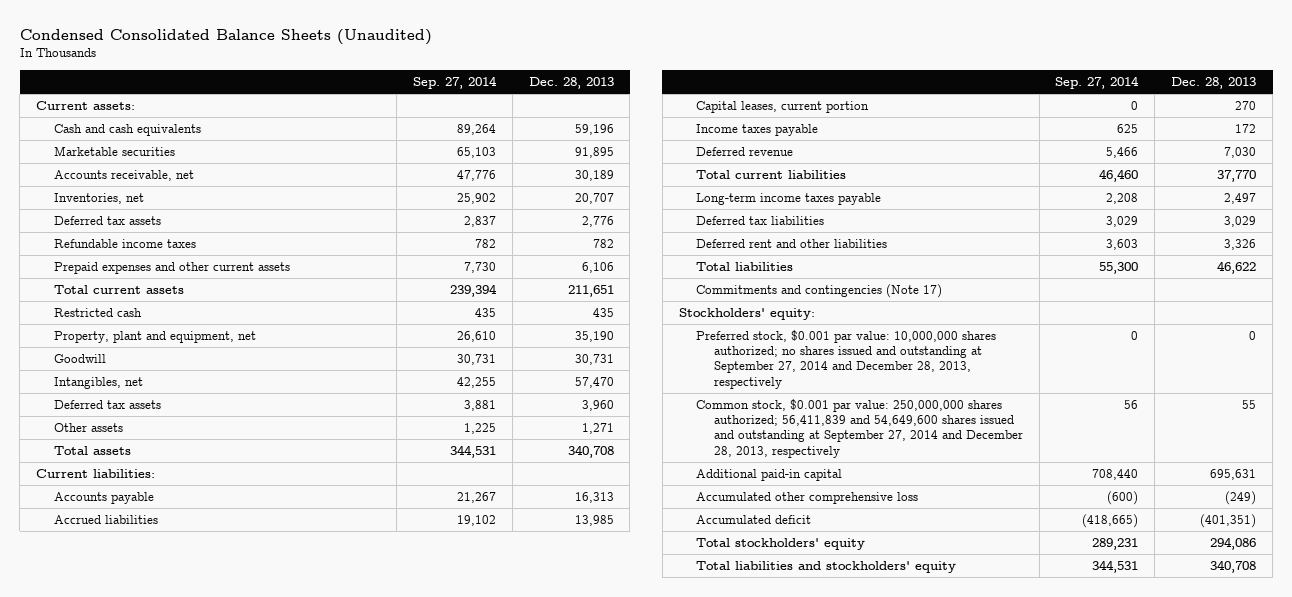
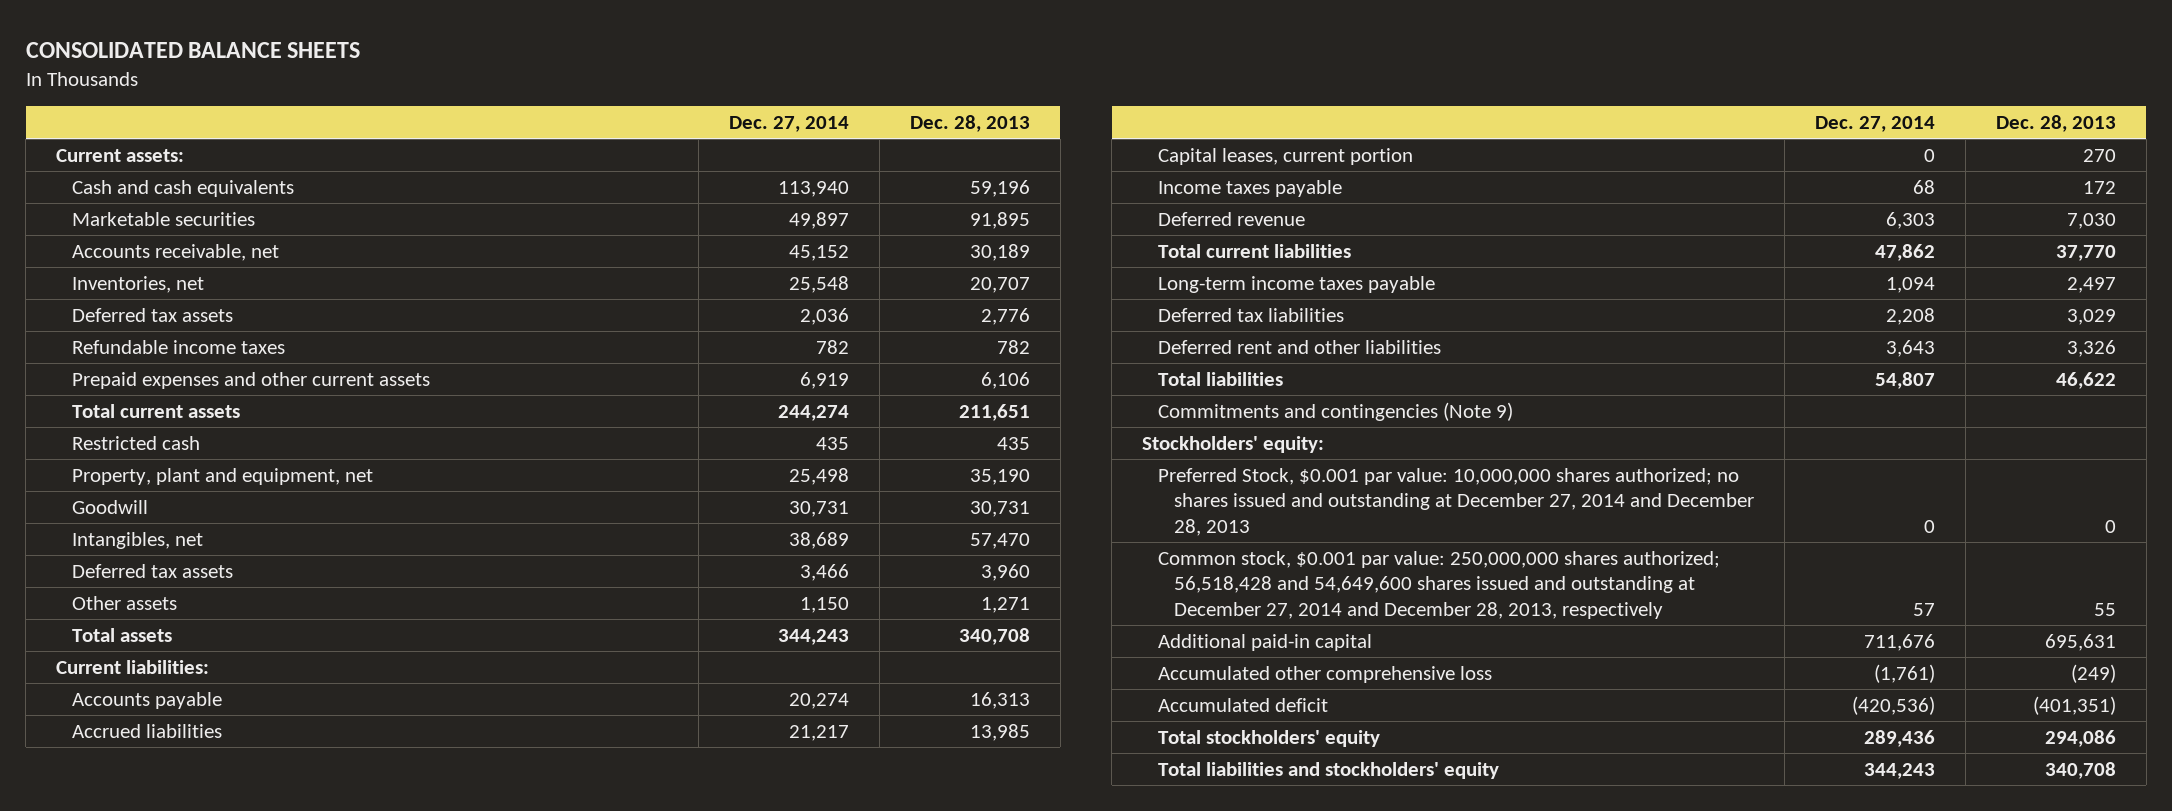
[19,28,432,45] Condensed Consolidated Balance Sheets (Unaudited) -> [25,41,360,58] CONSOLIDATED BALANCE SHEETS
[412,76,497,90] Sep. 27, 2014 -> none
none -> [729,115,850,132] Dec. 27, 2014
[696,283,943,298] Commitments and contingencies (Note 17) -> [1158,401,1514,421] Commitments and contingencies (Note 9)
[696,329,997,389] Preferred stock, $0.001 par value: 10,000,000 shares authorized; no shares issued and outstanding at September 27, 2014 and December 28, 2013, respectively -> [1158,467,1755,536] Preferred Stock, $0.001 par value: 10,000,000 shares authorized; no shares issued and outstanding at December 27, 2014 and December 28, 2013
[696,398,1023,458] Common stock, $0.001 par value: 250,000,000 shares authorized; 56,411,839 and 54,649,600 shares issued and outstanding at September 27, 2014 and December 28, 2013, respectively -> [1158,550,1721,619] Common stock, $0.001 par value: 250,000,000 shares authorized; 56,518,428 and 54,649,600 shares issued and outstanding at December 27, 2014 and December 28, 2013, respectively

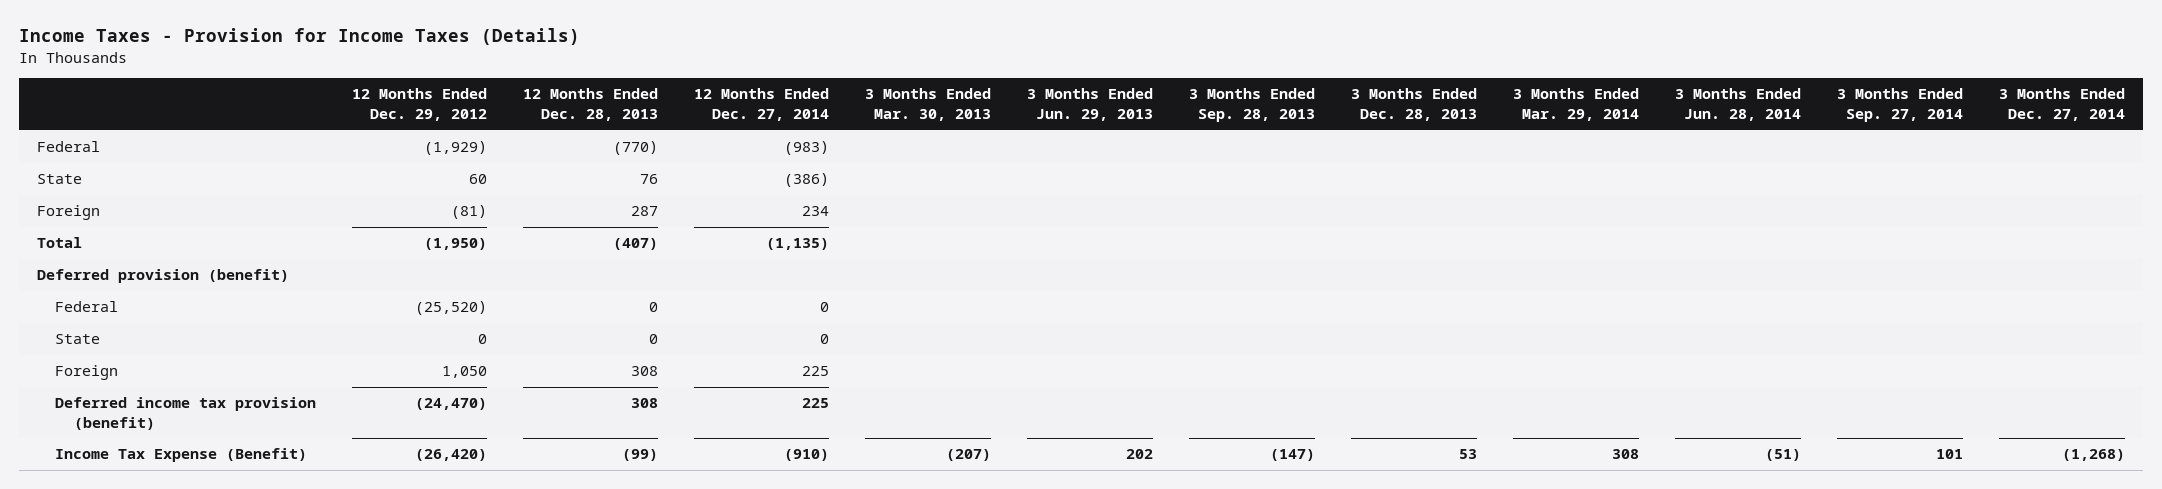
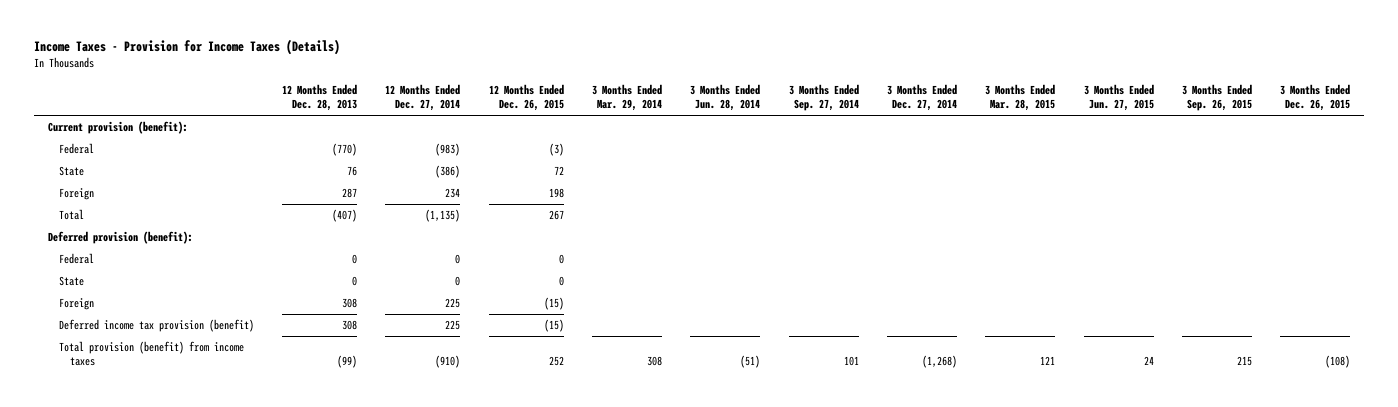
[352,88,488,122] 12 Months Ended Dec. 29, 2012 -> none
[865,88,992,122] 3 Months Ended Mar. 30, 2013 -> none
[1027,88,1154,122] 3 Months Ended Jun. 29, 2013 -> none
[1189,88,1316,123] 3 Months Ended Sep. 28, 2013 -> none
[1351,88,1478,122] 3 Months Ended Dec. 28, 2013 -> none
none -> [488,83,564,111] 12 Months Ended Dec. 26, 2015
none -> [985,83,1056,111] 3 Months Ended Mar. 28, 2015
none -> [1083,83,1154,111] 3 Months Ended Jun. 27, 2015
none -> [1181,83,1252,111] 3 Months Ended Sep. 26, 2015
none -> [1280,83,1351,111] 3 Months Ended Dec. 26, 2015
none -> [47,121,188,135] Current provision (benefit):
[36,269,289,284] Deferred provision (benefit) -> [47,231,193,245] Deferred provision (benefit):
[55,448,308,463] Income Tax Expense (Benefit) -> [58,341,244,367] Total provision (benefit) from income taxes

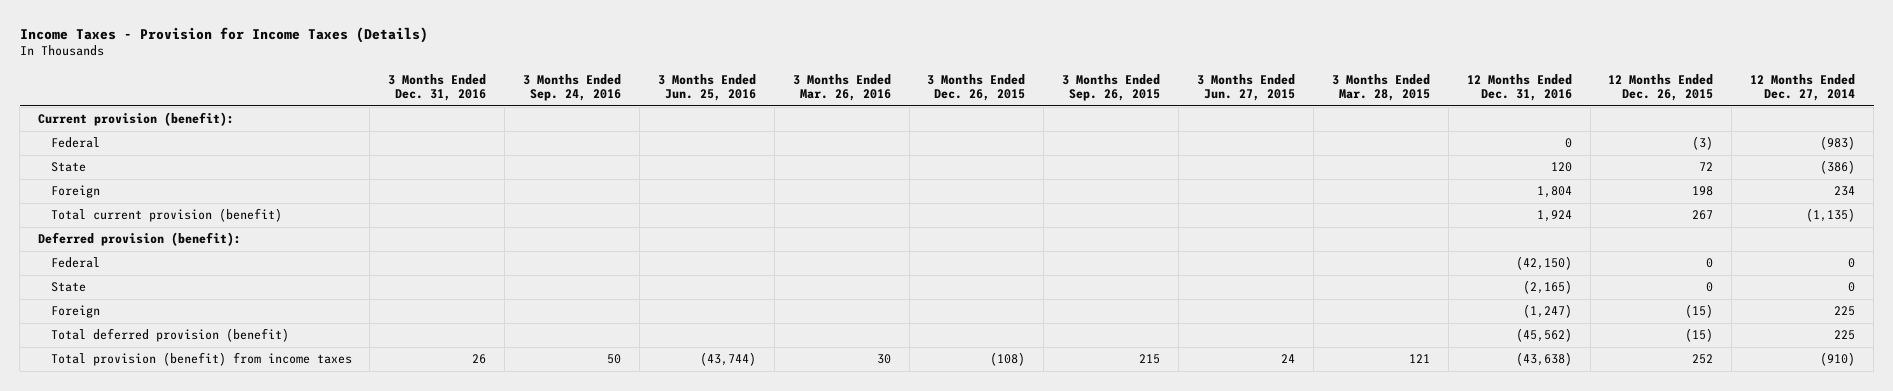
[282,83,358,111] 12 Months Ended Dec. 28, 2013 -> none
[591,83,662,111] 3 Months Ended Mar. 29, 2014 -> none
[690,83,761,111] 3 Months Ended Jun. 28, 2014 -> none
[788,83,859,111] 3 Months Ended Sep. 27, 2014 -> none
[886,83,957,111] 3 Months Ended Dec. 27, 2014 -> none
none -> [388,73,487,102] 3 Months Ended Dec. 31, 2016
none -> [523,73,622,102] 3 Months Ended Sep. 24, 2016
none -> [657,73,756,102] 3 Months Ended Jun. 25, 2016
none -> [792,73,891,102] 3 Months Ended Mar. 26, 2016
none -> [1466,73,1572,102] 12 Months Ended Dec. 31, 2016
[58,209,84,221] Total -> [50,208,282,223] Total current provision (benefit)
[58,319,254,333] Deferred income tax provision (benefit) -> [50,328,289,343] Total deferred provision (benefit)

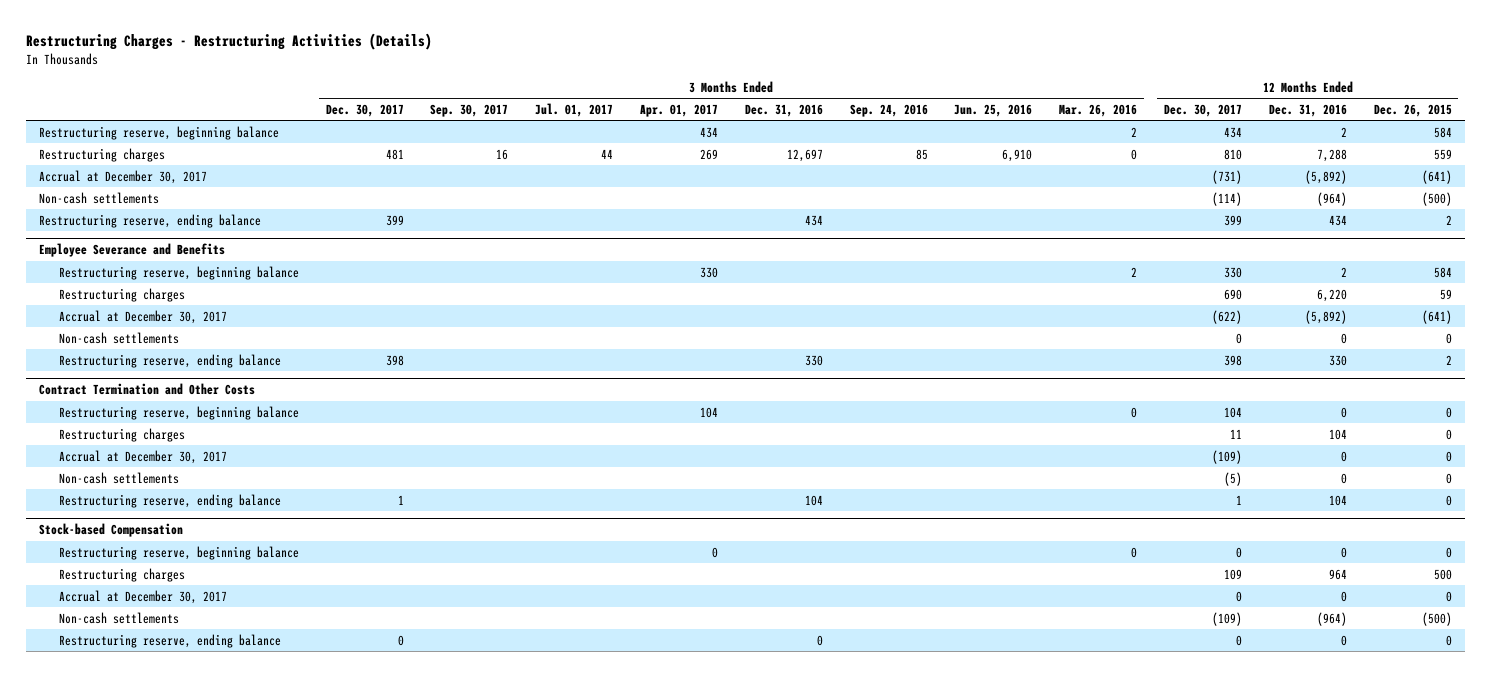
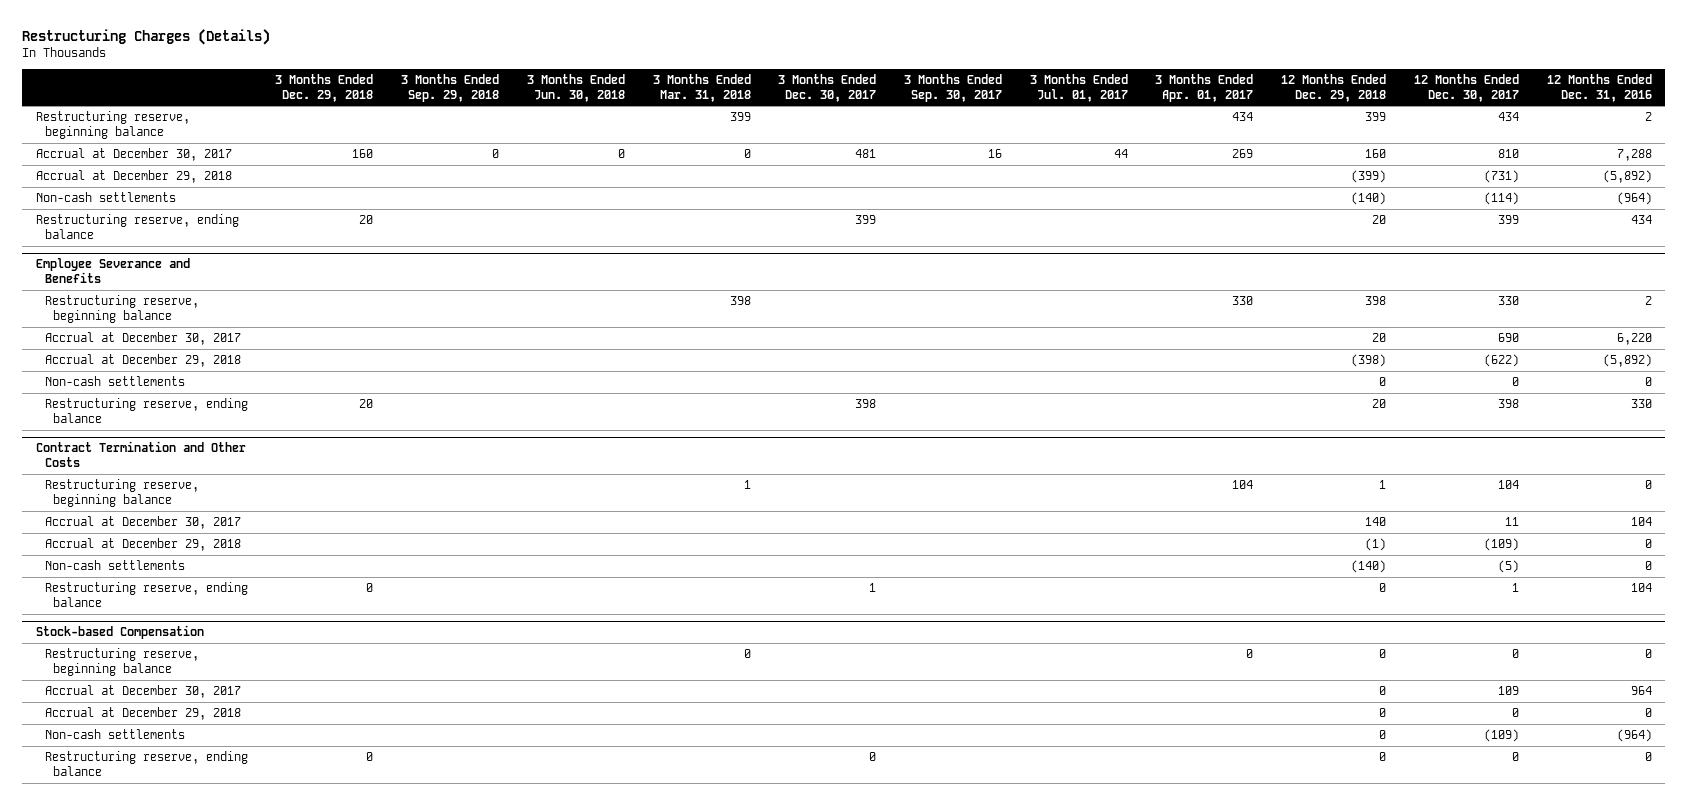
[25,33,432,51] Restructuring Charges - Restructuring Activities (Details) -> [21,28,270,45] Restructuring Charges (Details)
[744,103,823,117] Dec. 31, 2016 -> none
[849,103,928,117] Sep. 24, 2016 -> none
[954,103,1033,117] Jun. 25, 2016 -> none
[1059,103,1138,117] Mar. 26, 2016 -> none
[1373,103,1452,117] Dec. 26, 2015 -> none
none -> [275,73,374,102] 3 Months Ended Dec. 29, 2018
none -> [401,73,500,102] 3 Months Ended Sep. 29, 2018
none -> [526,73,625,102] 3 Months Ended Jun. 30, 2018
none -> [652,73,751,102] 3 Months Ended Mar. 31, 2018
none -> [1281,73,1387,102] 12 Months Ended Dec. 29, 2018
[39,147,166,162] Restructuring charges -> [35,148,232,162] Accrual at December 30, 2017
[39,169,208,184] Accrual at December 30, 2017 -> [35,170,232,184] Accrual at December 29, 2018
[58,287,185,302] Restructuring charges -> [44,332,241,346] Accrual at December 30, 2017
[58,309,227,324] Accrual at December 30, 2017 -> [44,354,241,368] Accrual at December 29, 2018
[58,427,185,442] Restructuring charges -> [44,516,241,530] Accrual at December 30, 2017
[58,449,227,464] Accrual at December 30, 2017 -> [44,538,241,552] Accrual at December 29, 2018
[58,567,185,582] Restructuring charges -> [44,685,241,699] Accrual at December 30, 2017
[58,589,227,604] Accrual at December 30, 2017 -> [44,707,241,721] Accrual at December 29, 2018

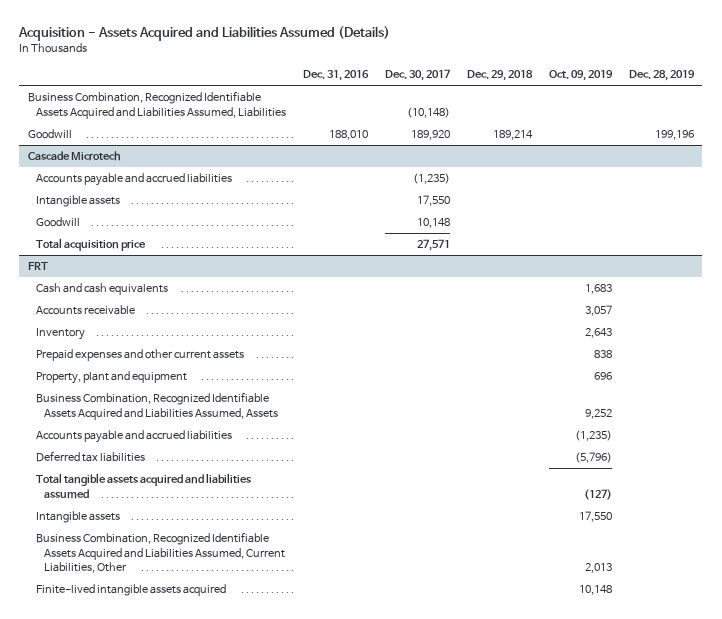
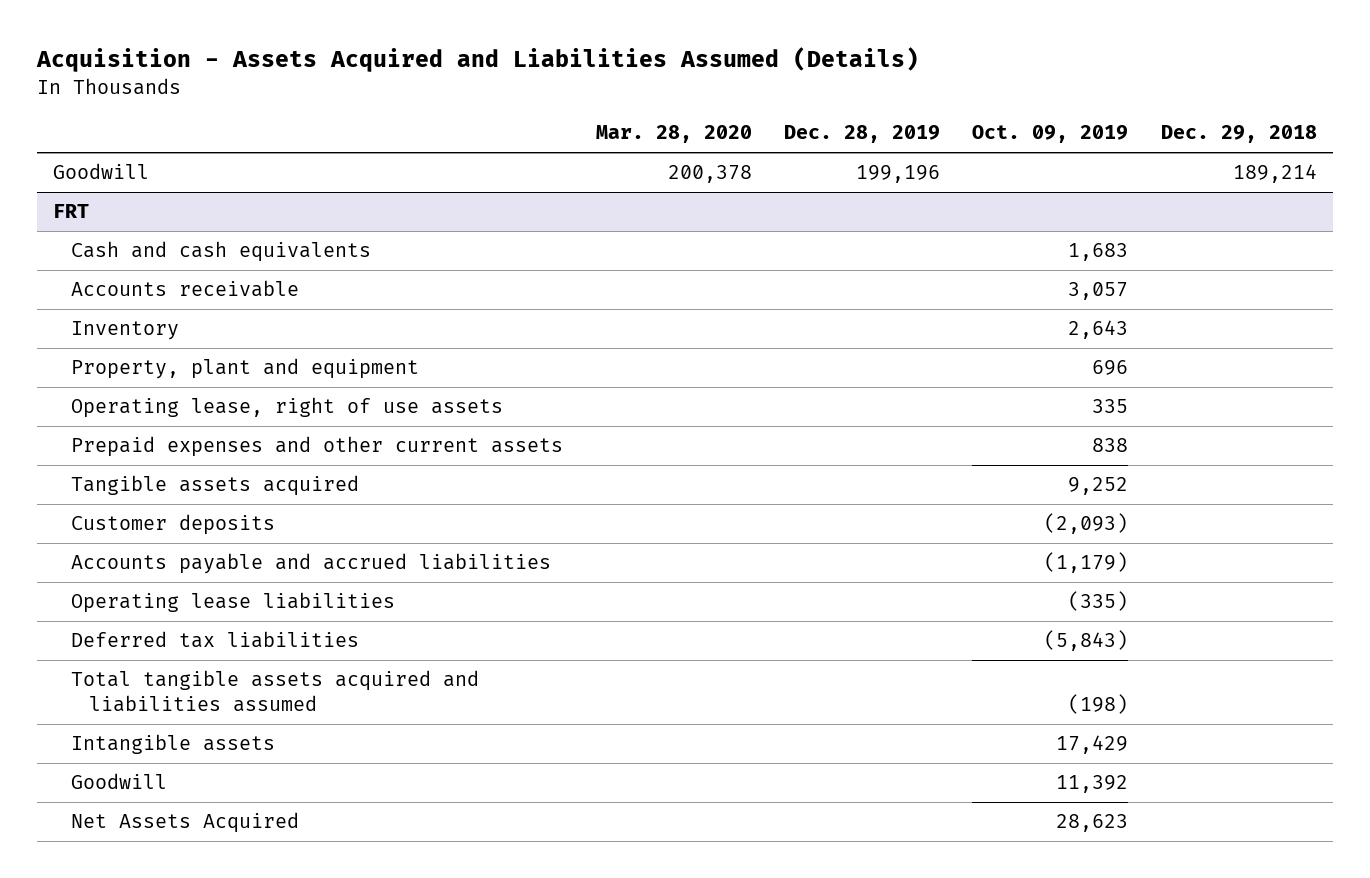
[302,70,369,82] Dec. 31, 2016 -> none
[384,69,450,82] Dec. 30, 2017 -> none
none -> [595,125,752,144] Mar. 28, 2020
[27,91,286,119] Business Combination, Recognized Identifiable Assets Acquired and Liabilities Assumed, Liabilities -> none
[27,151,121,162] Cascade Microtech -> none
[35,173,232,187] Accounts payable and accrued liabilities -> none
[35,195,120,208] Intangible assets -> none
[35,217,80,228] Goodwill -> none
[35,238,146,252] Total acquisition price -> none
[35,532,286,574] Business Combination, Recognized Identifiable Assets Acquired and Liabilities Assumed, Current Liabilities, Other -> none
[35,584,226,597] Finite-lived intangible assets acquired -> none
none -> [71,397,504,419] Operating lease, right of use assets
[35,349,244,362] Prepaid expenses and other current assets -> [71,436,564,458] Prepaid expenses and other current assets
[35,392,279,420] Business Combination, Recognized Identifiable Assets Acquired and Liabilities Assumed, Assets -> [71,475,360,497] Tangible assets acquired
none -> [71,514,276,536] Customer deposits
[574,430,612,442] (1,235) -> [1044,552,1129,574] (1,179)
none -> [71,592,396,614] Operating lease liabilities
[574,452,612,464] (5,796) -> [1044,630,1129,652] (5,843)
[583,488,612,500] (127) -> [1068,694,1129,715] (198)
[578,511,612,523] 17,550 -> [1056,735,1129,755] 17,429
none -> [71,773,168,790] Goodwill
none -> [71,812,300,834] Net Assets Acquired

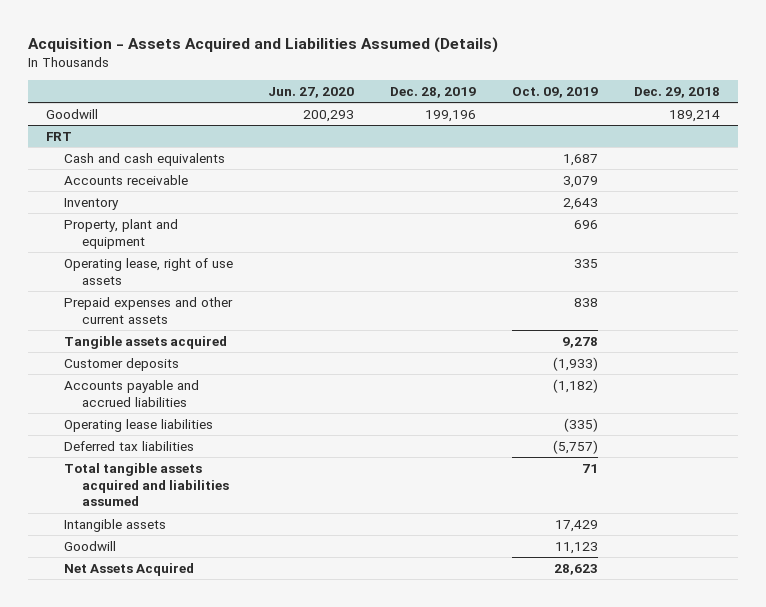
[595,125,752,144] Mar. 28, 2020 -> none
none -> [268,86,355,98] Jun. 27, 2020
[1068,243,1129,262] 1,683 -> [563,153,599,166] 1,687
[1068,282,1129,301] 3,057 -> [563,175,599,188] 3,079
[1068,477,1129,496] 9,252 -> [562,336,599,348] 9,278
[1044,513,1129,535] (2,093) -> [553,356,599,371] (1,933)
[1044,552,1129,574] (1,179) -> [553,378,599,393] (1,182)
[1044,630,1129,652] (5,843) -> [553,439,599,454] (5,757)
[1068,694,1129,715] (198) -> [582,463,599,473] 71
[1056,775,1129,794] 11,392 -> [555,541,599,554] 11,123

